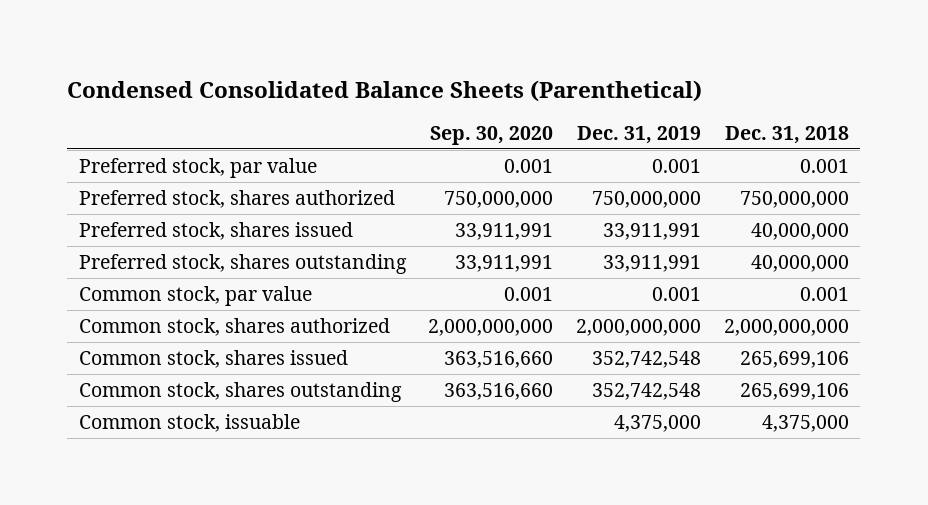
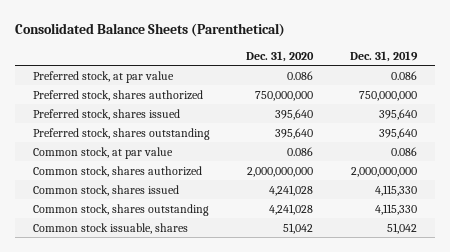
[67,79,703,102] Condensed Consolidated Balance Sheets (Parenthetical) -> [15,23,286,38] Consolidated Balance Sheets (Parenthetical)
[430,126,554,146] Sep. 30, 2020 -> none
[724,126,849,145] Dec. 31, 2018 -> none
none -> [246,51,315,63] Dec. 31, 2020
[78,157,317,178] Preferred stock, par value -> [33,70,175,83] Preferred stock, at par value
[652,158,702,173] 0.001 -> [390,70,417,80] 0.086
[603,222,702,240] 33,911,991 -> [378,108,417,120] 395,640
[603,254,702,272] 33,911,991 -> [378,127,417,139] 395,640
[78,285,312,306] Common stock, par value -> [33,146,174,159] Common stock, at par value
[652,286,702,301] 0.001 -> [390,146,417,156] 0.086
[592,350,702,368] 352,742,548 -> [374,184,417,196] 4,115,330
[592,382,702,400] 352,742,548 -> [374,203,417,215] 4,115,330
[78,413,300,432] Common stock, issuable -> [33,222,189,234] Common stock issuable, shares
[614,414,702,432] 4,375,000 -> [386,222,417,234] 51,042

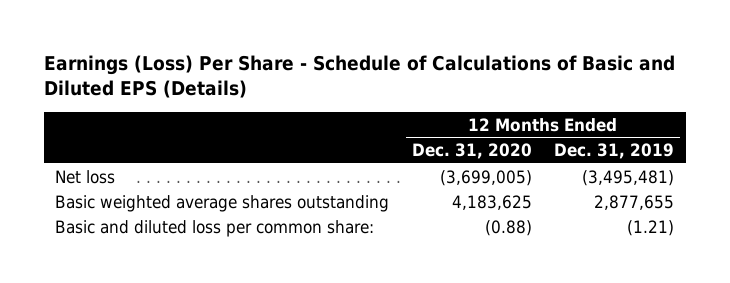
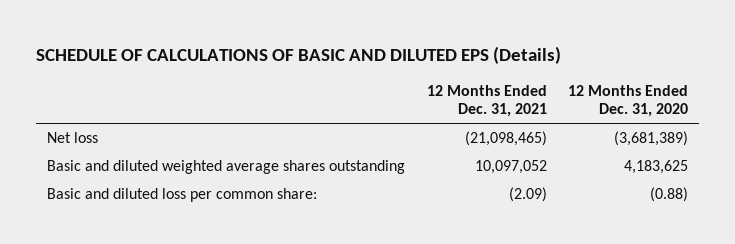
[44,54,676,99] Earnings (Loss) Per Share - Schedule of Calculations of Basic and Diluted EPS (Details) -> [36,46,562,65] SCHEDULE OF CALCULATIONS OF BASIC AND DILUTED EPS (Details)
[554,143,675,160] Dec. 31, 2019 -> none
none -> [426,85,547,118] 12 Months Ended Dec. 31, 2021
[439,169,532,186] (3,699,005) -> [614,130,689,146] (3,681,389)
[55,194,390,212] Basic weighted average shares outstanding -> [47,159,406,174] Basic and diluted weighted average shares outstanding

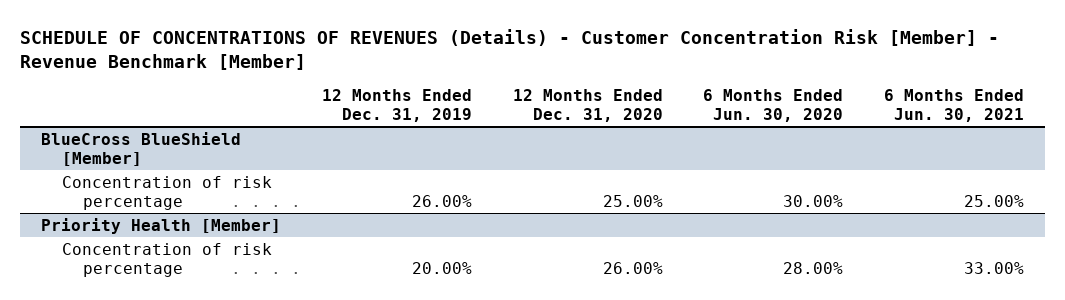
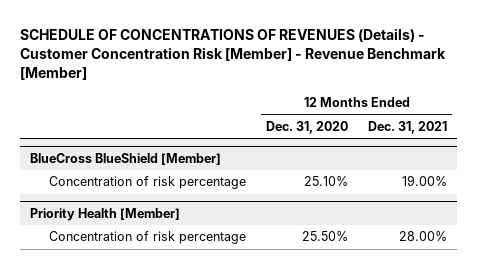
[321,88,472,123] 12 Months Ended Dec. 31, 2019 -> none
[703,88,844,123] 6 Months Ended Jun. 30, 2020 -> none
[884,88,1025,123] 6 Months Ended Jun. 30, 2021 -> none
none -> [368,120,448,134] Dec. 31, 2021
[602,194,663,207] 25.00% -> [304,176,349,187] 25.10%
[602,261,663,274] 26.00% -> [302,231,349,242] 25.50%

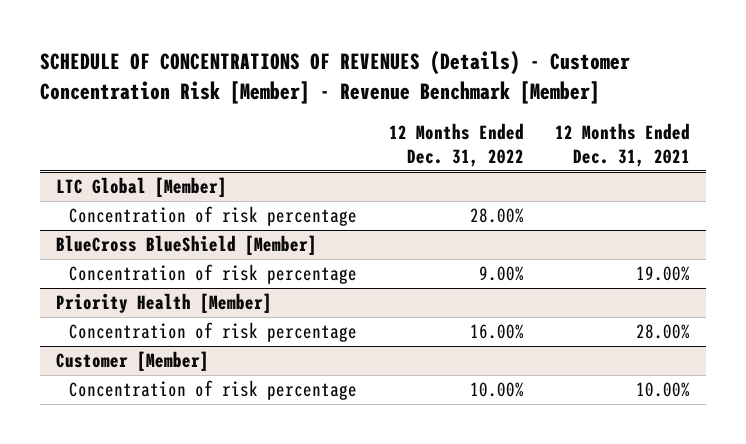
[266,120,349,134] Dec. 31, 2020 -> none
none -> [388,123,524,167] 12 Months Ended Dec. 31, 2022
none -> [55,177,227,198] LTC Global [Member]
none -> [69,206,358,227] Concentration of risk percentage
none -> [55,351,209,372] Customer [Member]
none -> [69,380,358,401] Concentration of risk percentage

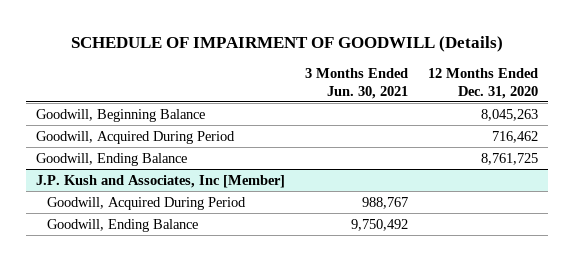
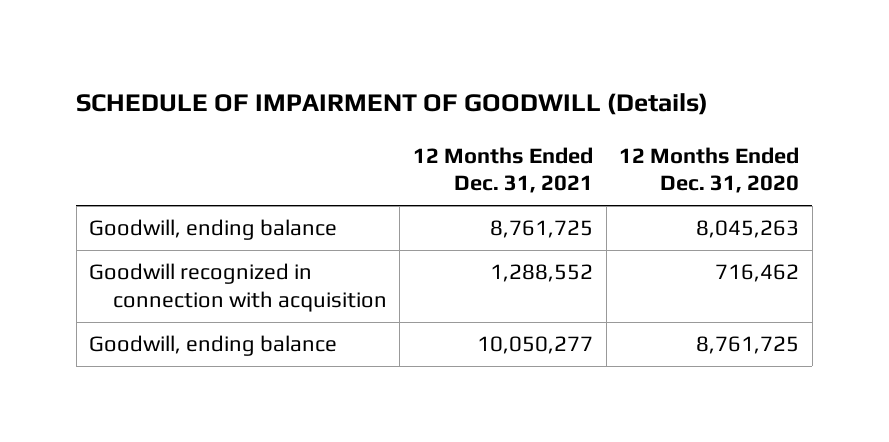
[304,68,408,99] 3 Months Ended Jun. 30, 2021 -> none
none -> [412,146,593,194] 12 Months Ended Dec. 31, 2021
[35,174,285,188] J.P. Kush and Associates, Inc [Member] -> none
[47,196,247,210] Goodwill, Acquired During Period -> none
[47,218,199,232] Goodwill, Ending Balance -> none
[35,108,205,122] Goodwill, Beginning Balance -> [89,219,338,241] Goodwill, ending balance
[35,130,235,144] Goodwill, Acquired During Period -> [89,263,387,313] Goodwill recognized in connection with acquisition
[35,152,187,166] Goodwill, Ending Balance -> [89,335,338,357] Goodwill, ending balance

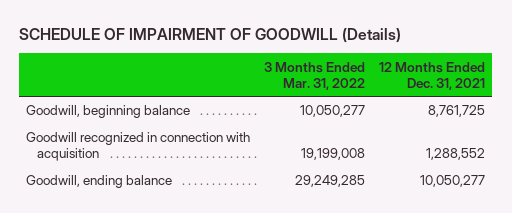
[619,146,800,194] 12 Months Ended Dec. 31, 2020 -> none
none -> [264,61,366,90] 3 Months Ended Mar. 31, 2022
[89,219,338,241] Goodwill, ending balance -> [26,105,191,119] Goodwill, beginning balance

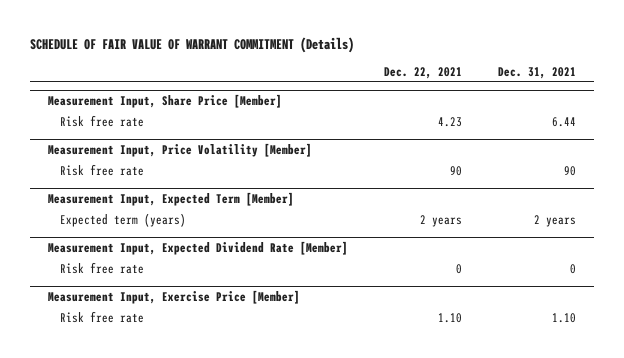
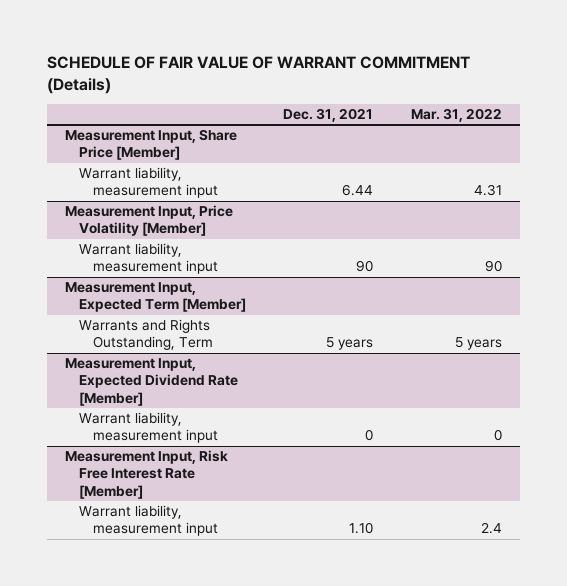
[383,67,462,80] Dec. 22, 2021 -> none
none -> [410,107,502,122] Mar. 31, 2022
[59,114,144,127] Risk free rate -> [79,167,219,199] Warrant liability, measurement input
[59,163,144,176] Risk free rate -> [79,243,219,275] Warrant liability, measurement input
[59,212,186,227] Expected term (years) -> none
none -> [79,319,214,351] Warrants and Rights Outstanding, Term
[47,289,300,304] Measurement Input, Exercise Price [Member] -> none
[59,261,144,274] Risk free rate -> [79,412,219,444] Warrant liability, measurement input
none -> [65,450,229,499] Measurement Input, Risk Free Interest Rate [Member]
[59,310,144,323] Risk free rate -> [79,505,219,537] Warrant liability, measurement input

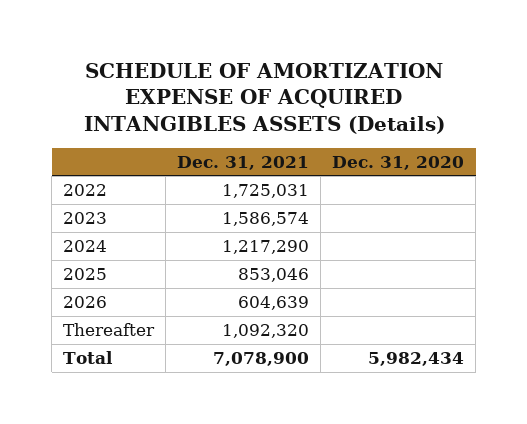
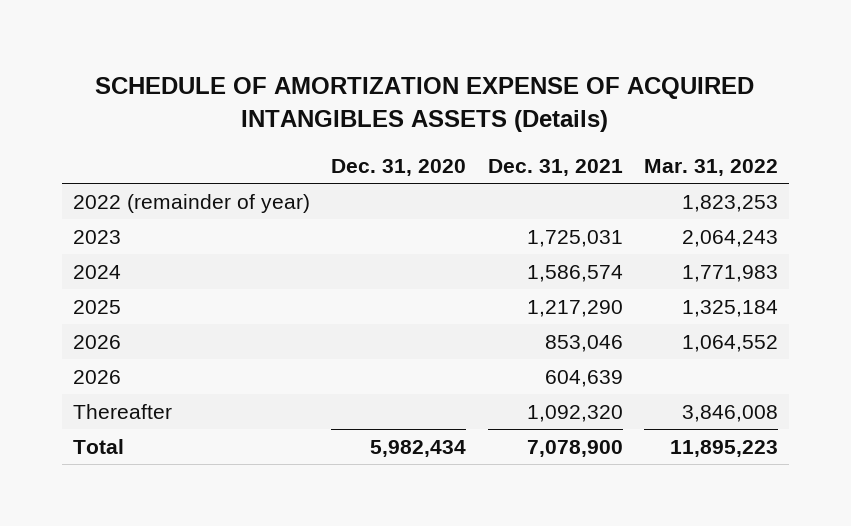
none -> [644,158,779,176] Mar. 31, 2022
none -> [72,193,310,213] 2022 (remainder of year)
[63,183,108,196] 2022 -> [72,229,121,244] 2023
[63,211,108,224] 2023 -> [72,264,121,279] 2024
[63,239,108,252] 2024 -> [72,299,121,314] 2025
[63,267,108,280] 2025 -> [72,334,121,349] 2026

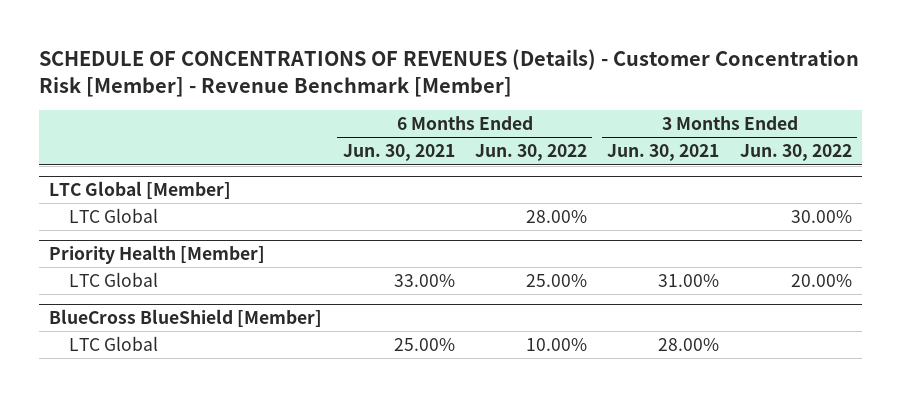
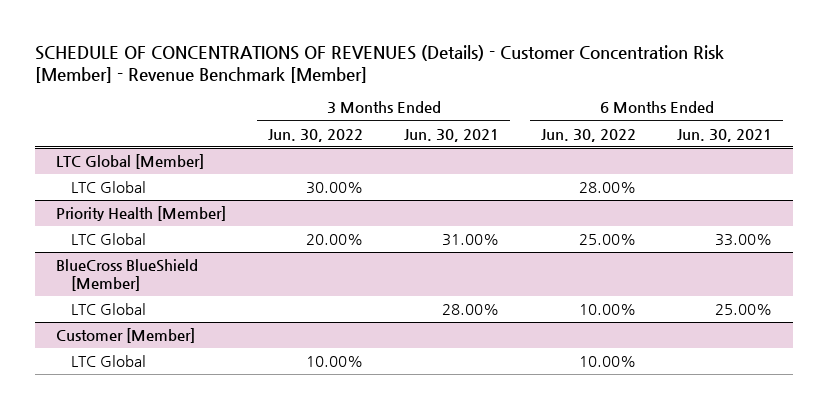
none -> [56,328,196,344] Customer [Member]
none -> [70,355,146,368] LTC Global

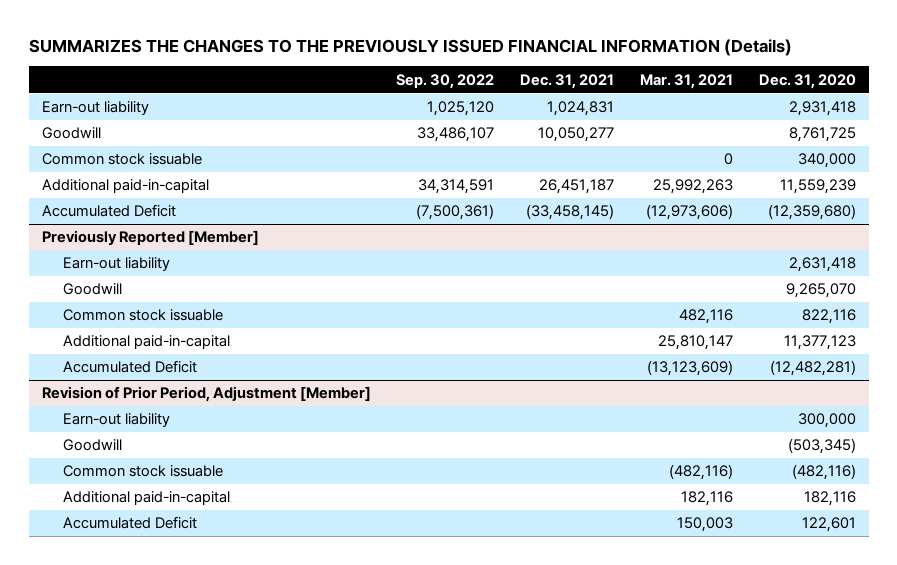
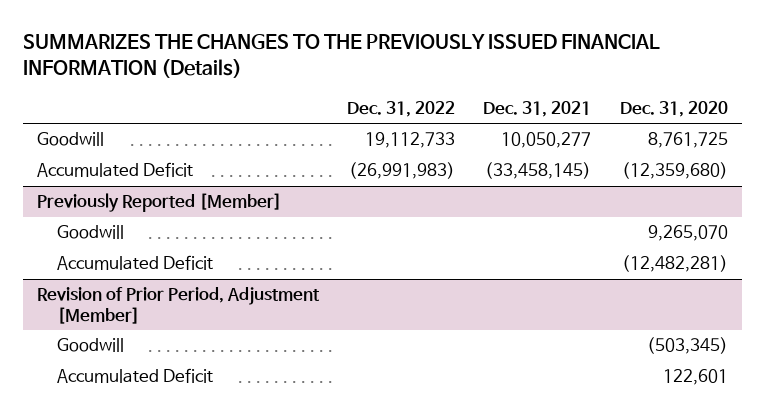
[396,73,495,89] Sep. 30, 2022 -> none
[639,73,733,89] Mar. 31, 2021 -> none
none -> [347,100,456,117] Dec. 31, 2022
[41,101,149,116] Earn-out liability -> none
[41,153,202,166] Common stock issuable -> none
[41,179,209,194] Additional paid-in-capital -> none
[63,257,171,272] Earn-out liability -> none
[63,309,224,322] Common stock issuable -> none
[63,335,231,350] Additional paid-in-capital -> none
[63,413,171,428] Earn-out liability -> none
[63,465,224,478] Common stock issuable -> none
[63,491,231,506] Additional paid-in-capital -> none

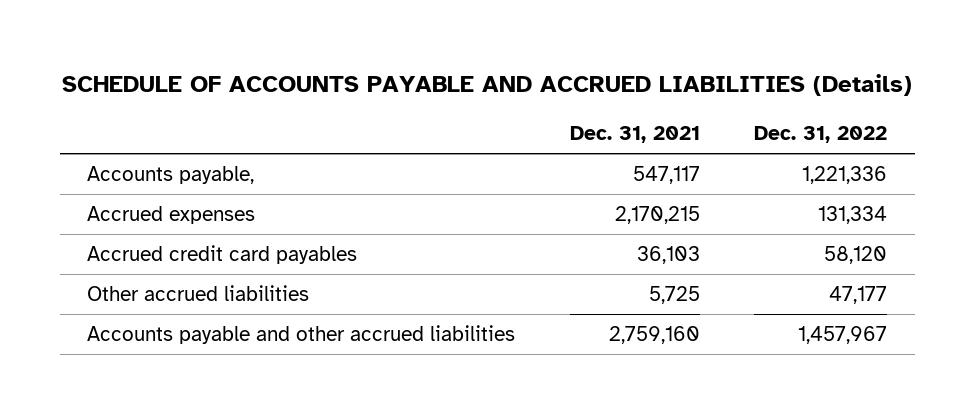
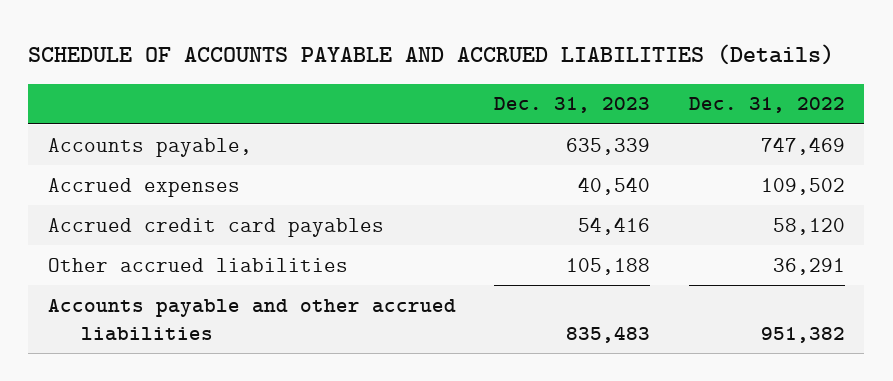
[569,126,700,144] Dec. 31, 2021 -> none
none -> [494,97,651,114] Dec. 31, 2023
[802,166,888,185] 1,221,336 -> [761,136,846,155] 747,469
[818,206,888,225] 131,334 -> [761,177,846,195] 109,502
[829,286,888,305] 47,177 -> [773,257,846,275] 36,291
[798,326,888,345] 1,457,967 -> [761,326,846,343] 951,382

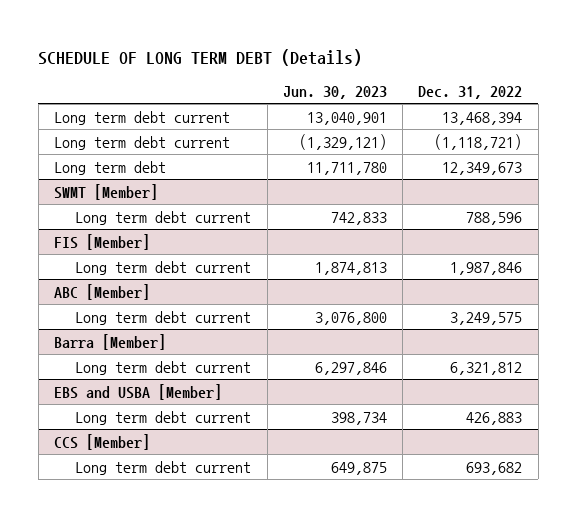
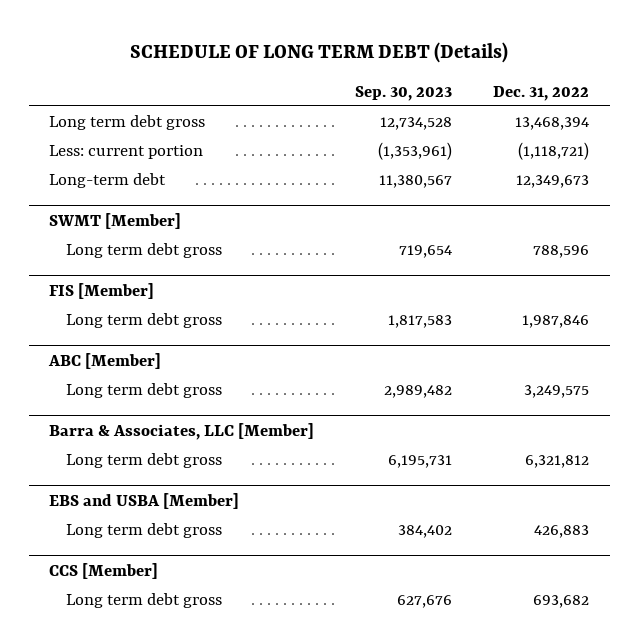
[282,85,387,99] Jun. 30, 2023 -> none
none -> [355,85,453,101] Sep. 30, 2023
[53,110,230,125] Long term debt current -> [49,114,206,130] Long term debt gross
[53,135,230,150] Long term debt current -> [49,144,204,159] Less: current portion
[53,160,166,175] Long term debt -> [49,172,167,188] Long-term debt
[75,210,252,225] Long term debt current -> [65,242,222,258] Long term debt gross
[75,260,252,275] Long term debt current -> [65,312,222,328] Long term debt gross
[75,310,252,325] Long term debt current -> [65,382,222,398] Long term debt gross
[53,333,166,350] Barra [Member] -> [49,422,315,440] Barra & Associates, LLC [Member]
[75,360,252,375] Long term debt current -> [65,452,222,468] Long term debt gross
[75,410,252,425] Long term debt current -> [65,522,222,538] Long term debt gross
[75,460,252,475] Long term debt current -> [65,592,222,608] Long term debt gross

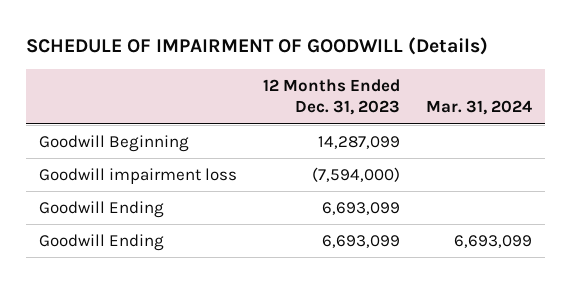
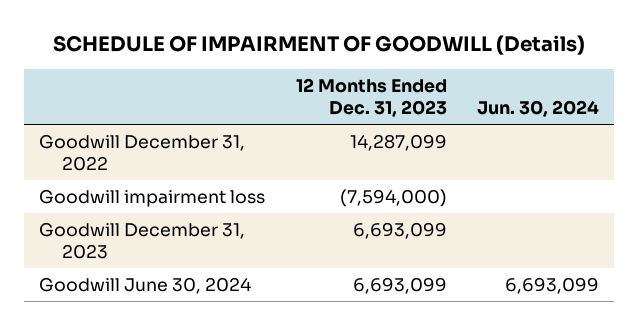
[425,100,532,116] Mar. 31, 2024 -> none
none -> [476,100,599,118] Jun. 30, 2024
[38,134,189,152] Goodwill Beginning -> [39,133,246,171] Goodwill December 31, 2022
[38,200,164,218] Goodwill Ending -> [39,221,246,259] Goodwill December 31, 2023
[38,233,164,251] Goodwill Ending -> [39,276,252,294] Goodwill June 30, 2024

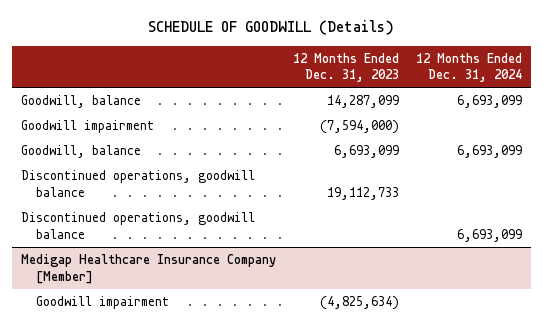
[53,35,586,56] SCHEDULE OF IMPAIRMENT OF GOODWILL (Details) -> [148,20,395,36] SCHEDULE OF GOODWILL (Details)
[476,100,599,118] Jun. 30, 2024 -> none
none -> [416,52,523,83] 12 Months Ended Dec. 31, 2024
[39,276,252,294] Goodwill June 30, 2024 -> none
[39,133,246,171] Goodwill December 31, 2022 -> [20,95,141,109] Goodwill, balance
[39,188,266,207] Goodwill impairment loss -> [20,120,154,134] Goodwill impairment
[39,221,246,259] Goodwill December 31, 2023 -> [20,145,141,159] Goodwill, balance
none -> [20,170,255,197] Discontinued operations, goodwill balance
none -> [20,212,255,239] Discontinued operations, goodwill balance
none -> [20,254,276,284] Medigap Healthcare Insurance Company [Member]
none -> [35,296,169,310] Goodwill impairment

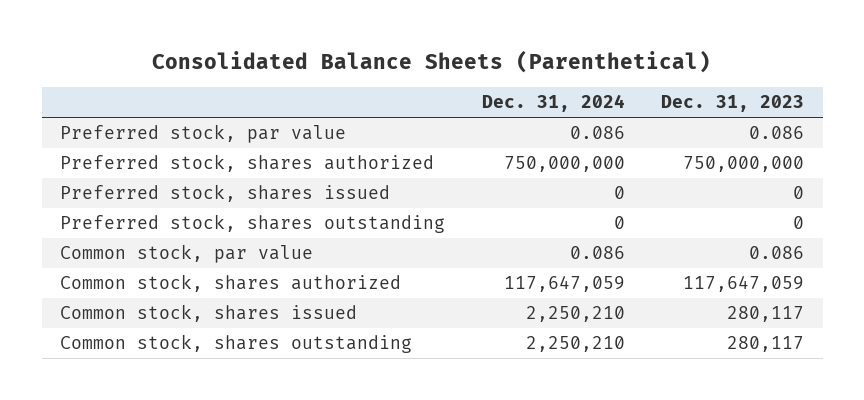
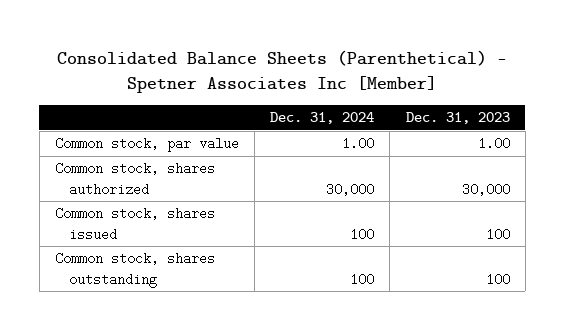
[152,50,712,74] Consolidated Balance Sheets (Parenthetical) -> [57,49,508,93] Consolidated Balance Sheets (Parenthetical) - Spetner Associates Inc [Member]
[59,124,346,144] Preferred stock, par value -> none
[59,154,434,173] Preferred stock, shares authorized -> none
[59,184,390,203] Preferred stock, shares issued -> none
[59,214,445,234] Preferred stock, shares outstanding -> none
[569,246,625,260] 0.086 -> [342,137,375,151] 1.00
[749,246,805,260] 0.086 -> [477,137,510,151] 1.00
[503,275,625,293] 117,647,059 -> [326,182,375,196] 30,000
[683,275,805,293] 117,647,059 -> [461,182,510,196] 30,000
[525,306,625,323] 2,250,210 -> [350,227,375,241] 100
[727,306,805,323] 280,117 -> [485,227,510,241] 100
[525,336,625,353] 2,250,210 -> [350,272,375,286] 100
[727,336,805,353] 280,117 -> [485,272,510,286] 100

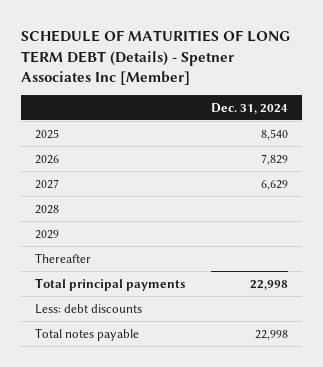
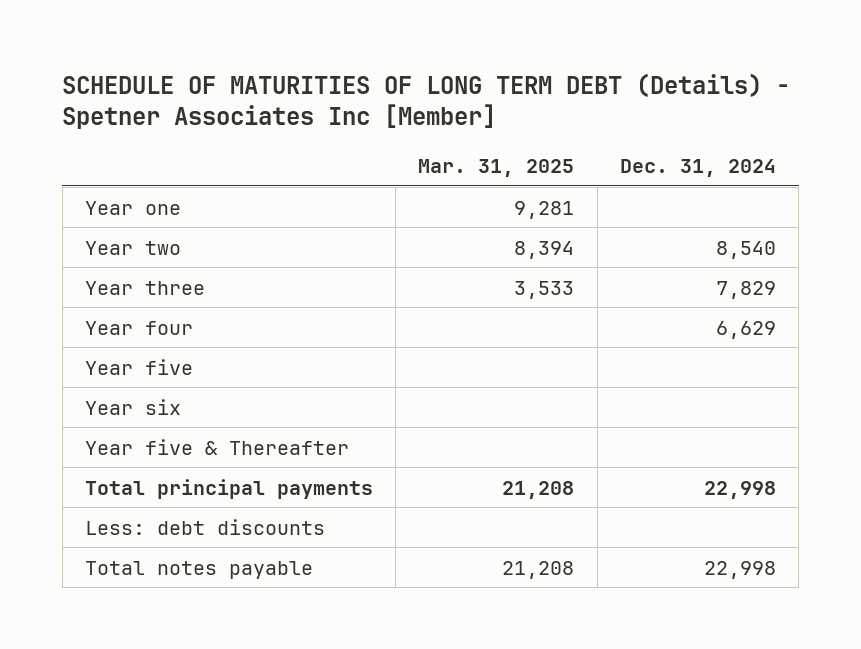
none -> [418,158,575,177] Mar. 31, 2025
none -> [84,200,181,215] Year one
[34,128,59,139] 2025 -> [84,240,181,255] Year two
[34,154,59,164] 2026 -> [84,280,205,295] Year three
[34,178,59,189] 2027 -> [84,320,193,335] Year four
[34,204,59,214] 2028 -> [84,358,193,375] Year five
[34,229,59,239] 2029 -> [84,398,181,415] Year six
[34,252,91,263] Thereafter -> [84,438,349,455] Year five & Thereafter

